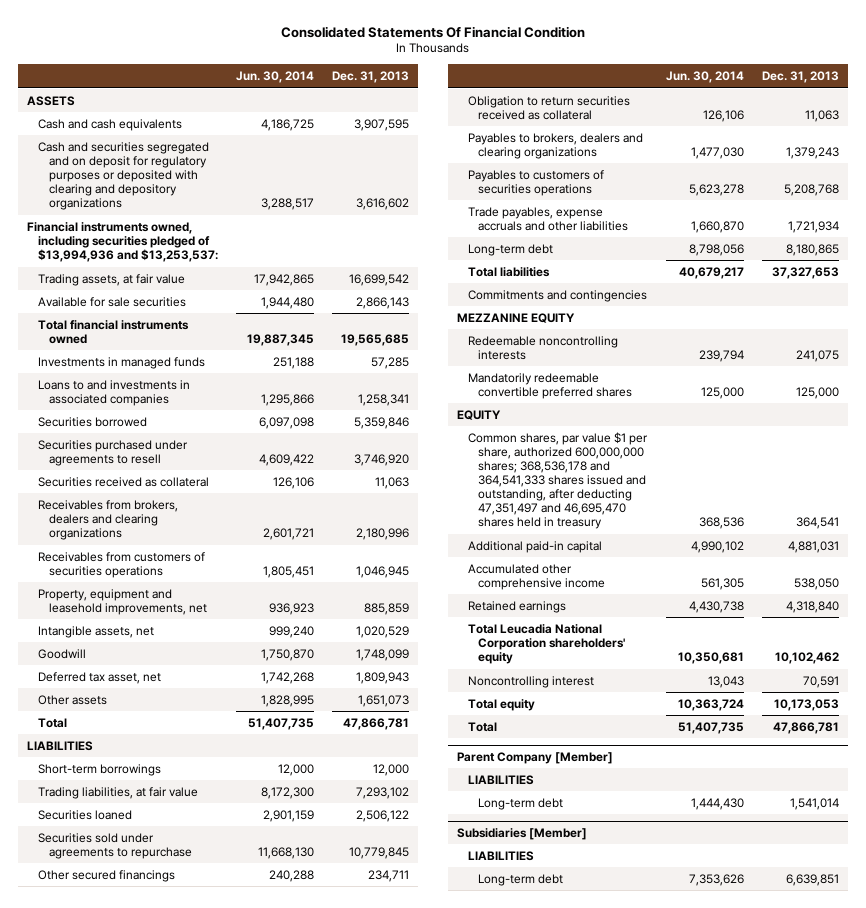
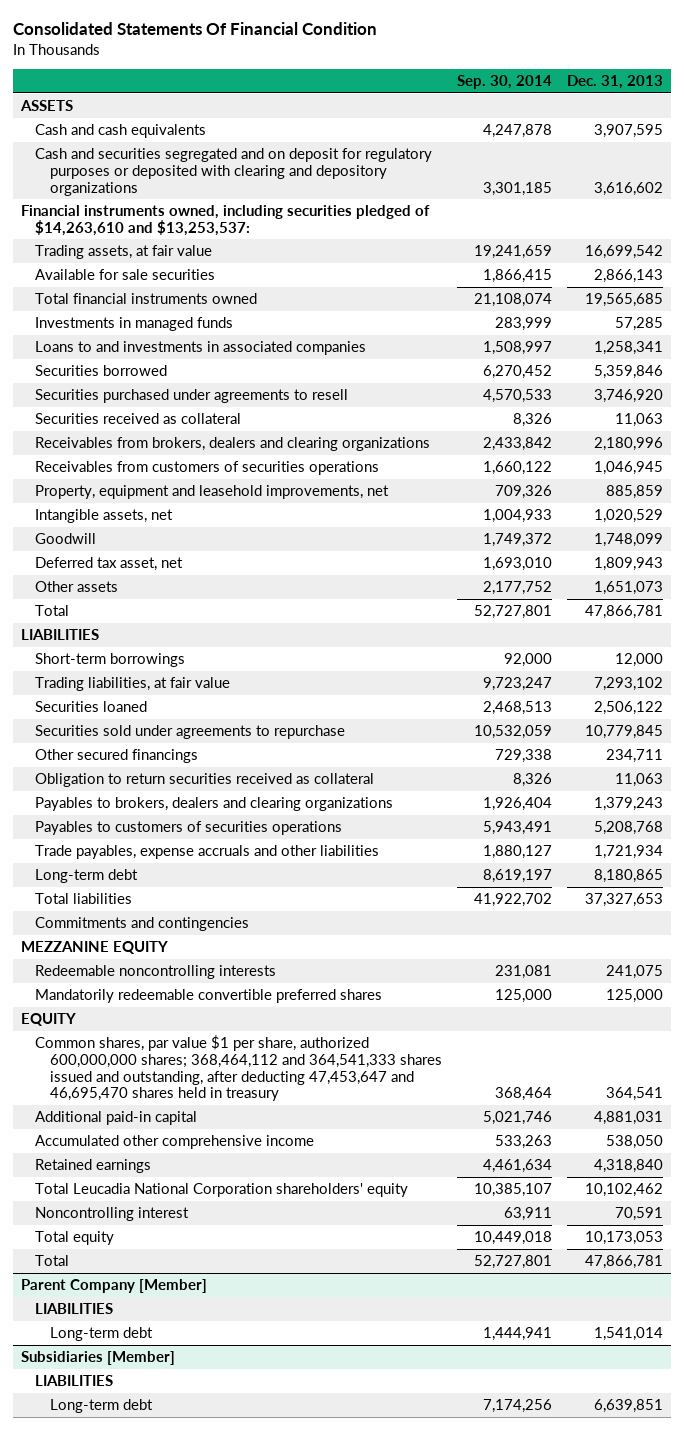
[236,71,315,84] Jun. 30, 2014 -> none
none -> [457,75,553,90] Sep. 30, 2014
[27,221,218,263] Financial instruments owned, including securities pledged of $13,994,936 and $13,253,537: -> [20,205,430,236] Financial instruments owned, including securities pledged of $14,263,610 and $13,253,537:
[467,431,648,530] Common shares, par value $1 per share, authorized 600,000,000 shares; 368,536,178 and 364,541,333 shares issued and outstanding, after deducting 47,351,497 and 46,695,470 shares held in treasury -> [35,1035,443,1102] Common shares, par value $1 per share, authorized 600,000,000 shares; 368,464,112 and 364,541,333 shares issued and outstanding, after deducting 47,453,647 and 46,695,470 shares held in treasury

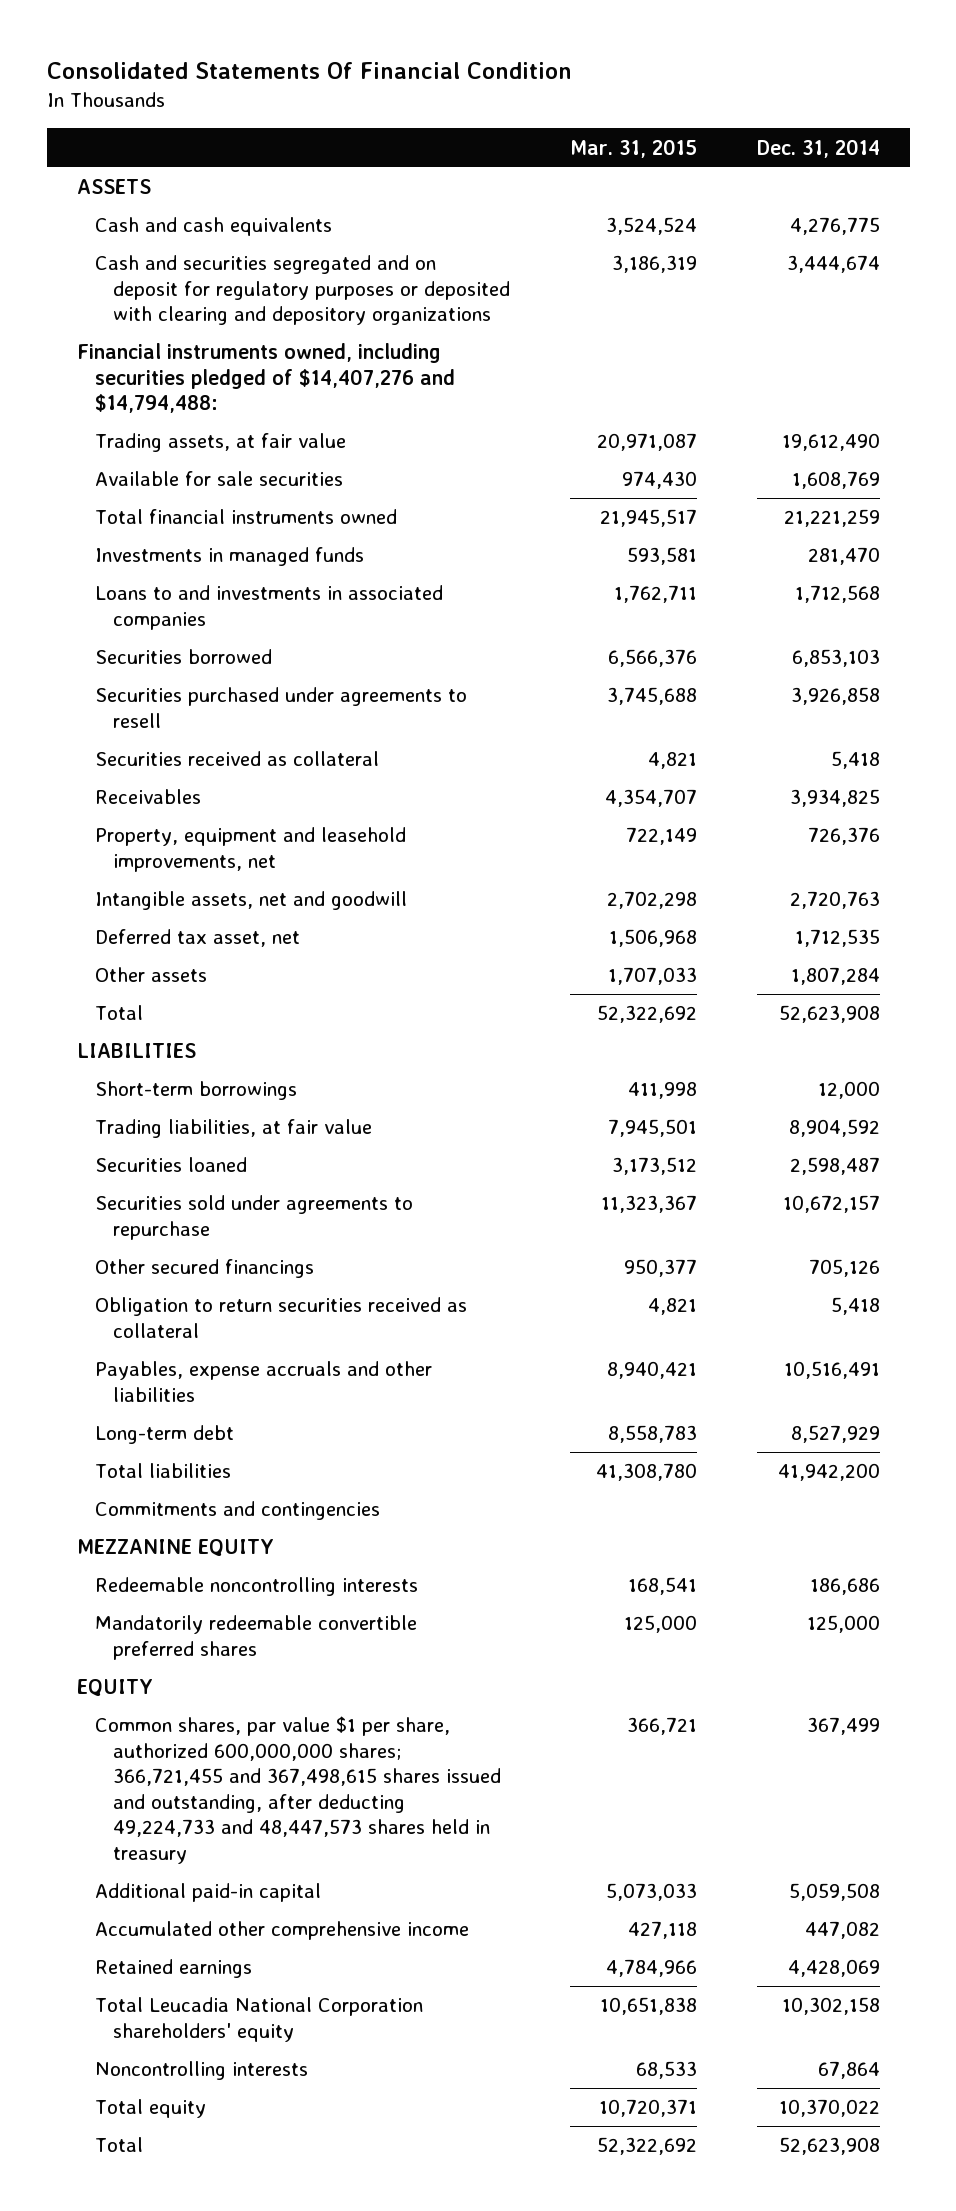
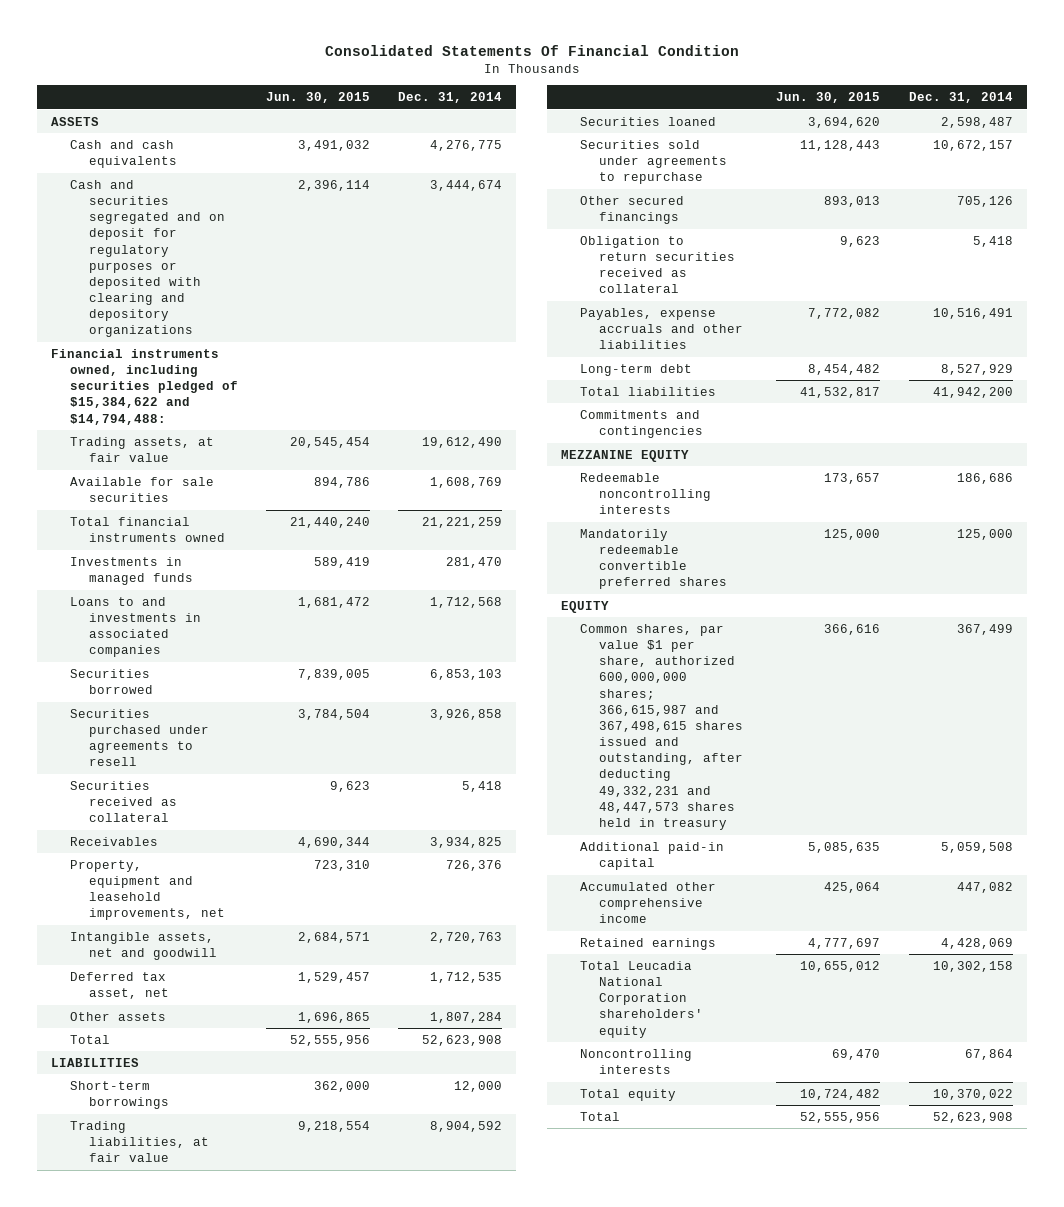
[569,138,697,158] Mar. 31, 2015 -> none
none -> [265,92,370,104] Jun. 30, 2015
[76,343,455,414] Financial instruments owned, including securities pledged of $14,407,276 and $14,794,488: -> [50,348,238,425] Financial instruments owned, including securities pledged of $15,384,622 and $14,794,488:
[94,1716,501,1864] Common shares, par value $1 per share, authorized 600,000,000 shares; 366,721,455 and 367,498,615 shares issued and outstanding, after deducting 49,224,733 and 48,447,573 shares held in treasury -> [580,623,744,830] Common shares, par value $1 per share, authorized 600,000,000 shares; 366,615,987 and 367,498,615 shares issued and outstanding, after deducting 49,332,231 and 48,447,573 shares held in treasury

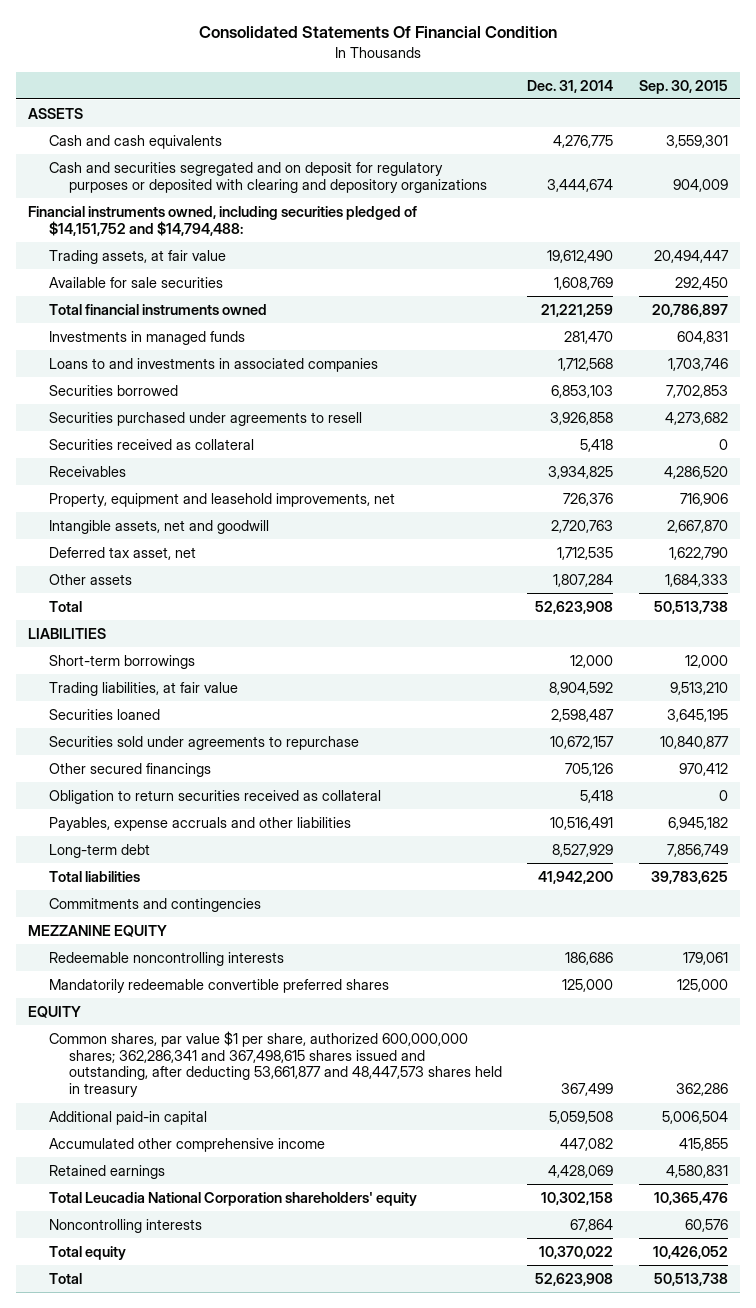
[265,92,370,104] Jun. 30, 2015 -> none
none -> [638,79,728,94] Sep. 30, 2015
[50,348,238,425] Financial instruments owned, including securities pledged of $15,384,622 and $14,794,488: -> [28,205,418,236] Financial instruments owned, including securities pledged of $14,151,752 and $14,794,488:
[580,623,744,830] Common shares, par value $1 per share, authorized 600,000,000 shares; 366,615,987 and 367,498,615 shares issued and outstanding, after deducting 49,332,231 and 48,447,573 shares held in treasury -> [48,1030,503,1098] Common shares, par value $1 per share, authorized 600,000,000 shares; 362,286,341 and 367,498,615 shares issued and outstanding, after deducting 53,661,877 and 48,447,573 shares held in treasury

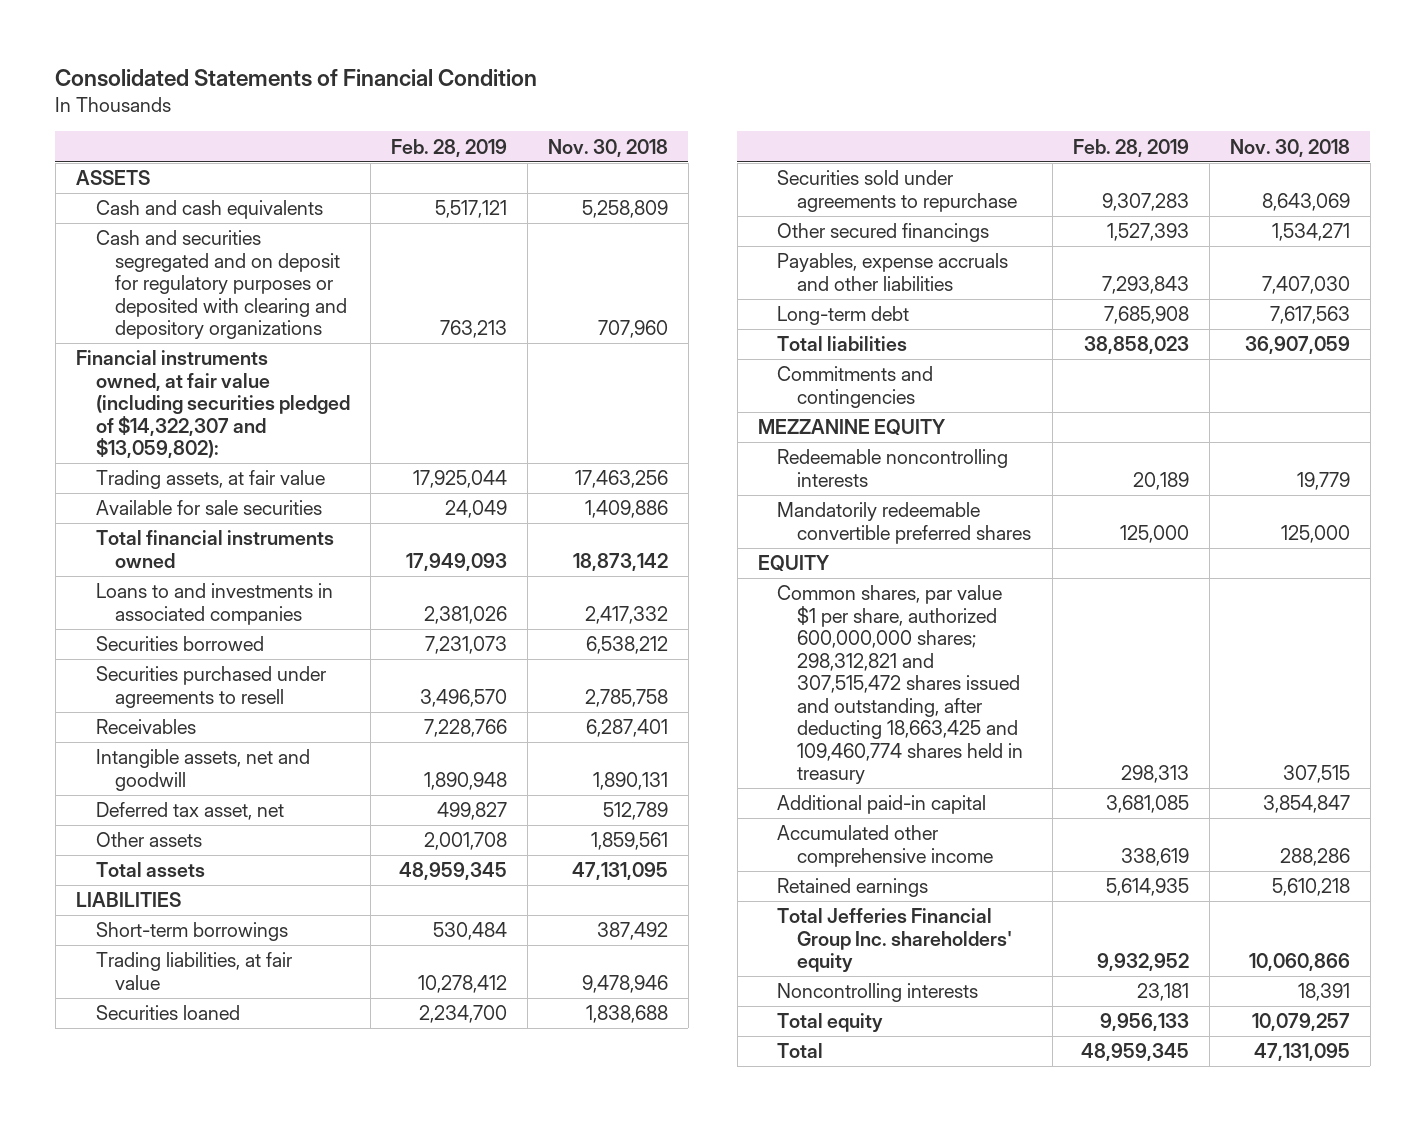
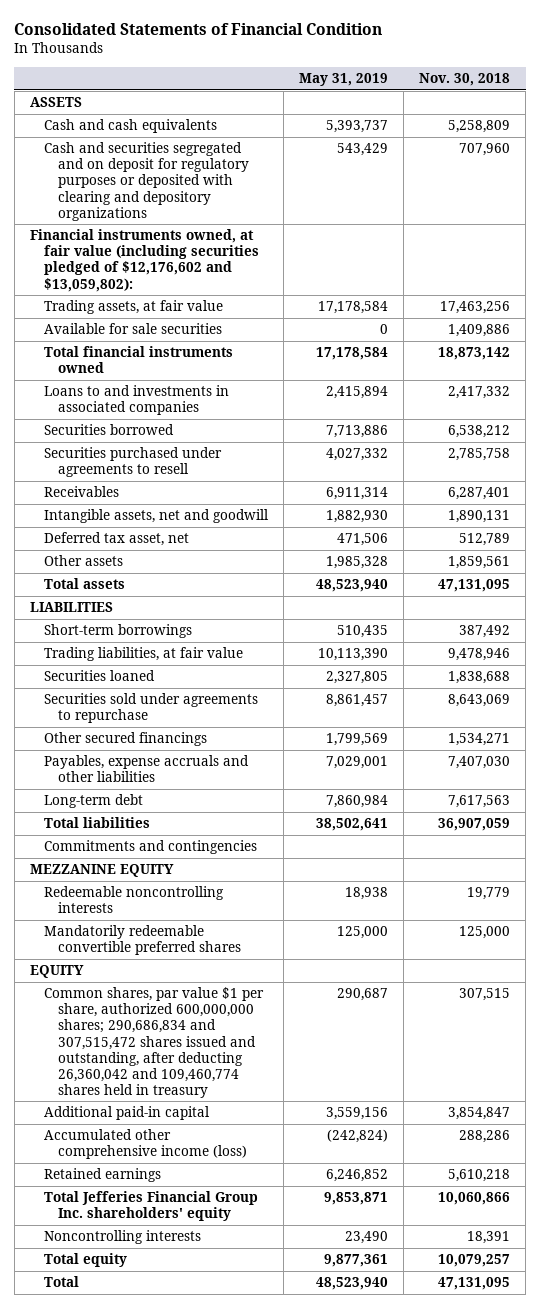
[390,138,507,157] Feb. 28, 2019 -> none
none -> [298,73,388,87] May 31, 2019
[75,350,350,459] Financial instruments owned, at fair value (including securities pledged of $14,322,307 and $13,059,802): -> [29,229,259,292] Financial instruments owned, at fair value (including securities pledged of $12,176,602 and $13,059,802):
[777,585,1024,785] Common shares, par value $1 per share, authorized 600,000,000 shares; 298,312,821 and 307,515,472 shares issued and outstanding, after deducting 18,663,425 and 109,460,774 shares held in treasury -> [43,987,264,1098] Common shares, par value $1 per share, authorized 600,000,000 shares; 290,686,834 and 307,515,472 shares issued and outstanding, after deducting 26,360,042 and 109,460,774 shares held in treasury
[777,825,994,867] Accumulated other comprehensive income -> [43,1129,248,1160] Accumulated other comprehensive income (loss)

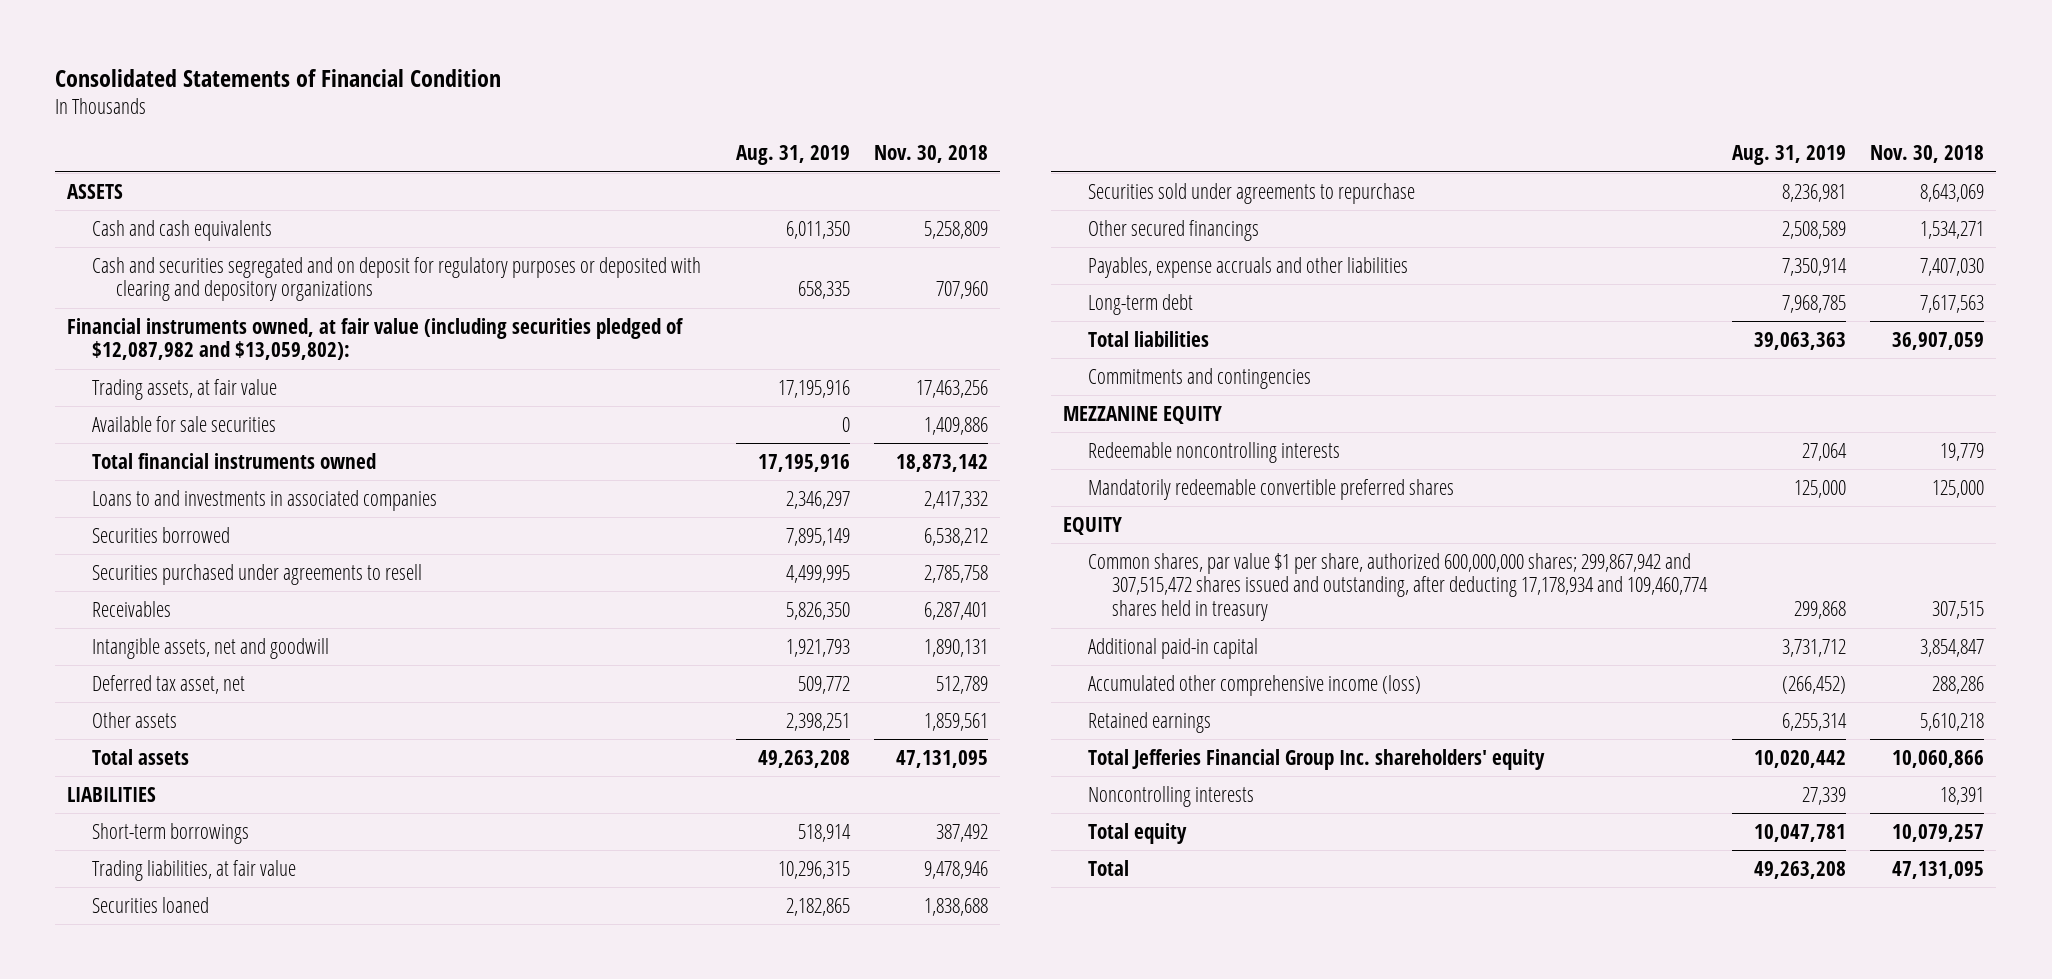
[298,73,388,87] May 31, 2019 -> none
none -> [735,145,850,166] Aug. 31, 2019
[29,229,259,292] Financial instruments owned, at fair value (including securities pledged of $12,176,602 and $13,059,802): -> [67,317,685,361] Financial instruments owned, at fair value (including securities pledged of $12,087,982 and $13,059,802):
[43,987,264,1098] Common shares, par value $1 per share, authorized 600,000,000 shares; 290,686,834 and 307,515,472 shares issued and outstanding, after deducting 26,360,042 and 109,460,774 shares held in treasury -> [1087,552,1709,622] Common shares, par value $1 per share, authorized 600,000,000 shares; 299,867,942 and 307,515,472 shares issued and outstanding, after deducting 17,178,934 and 109,460,774 shares held in treasury

